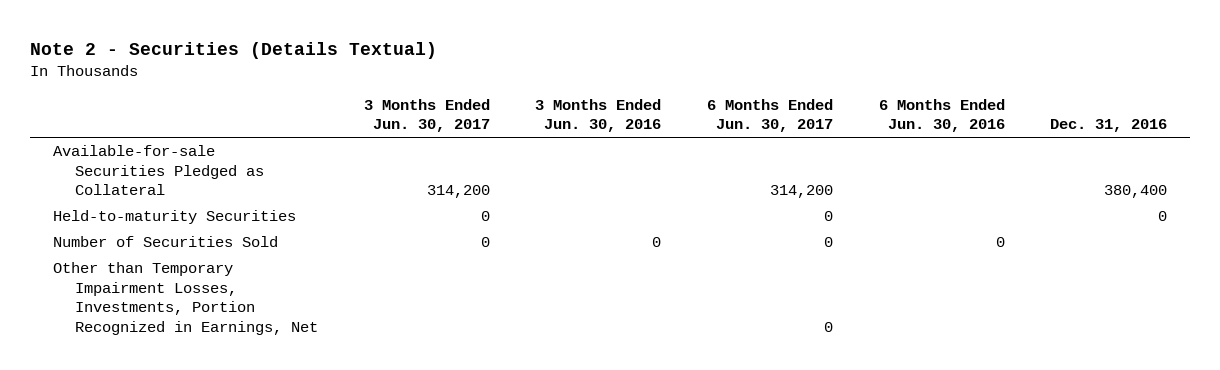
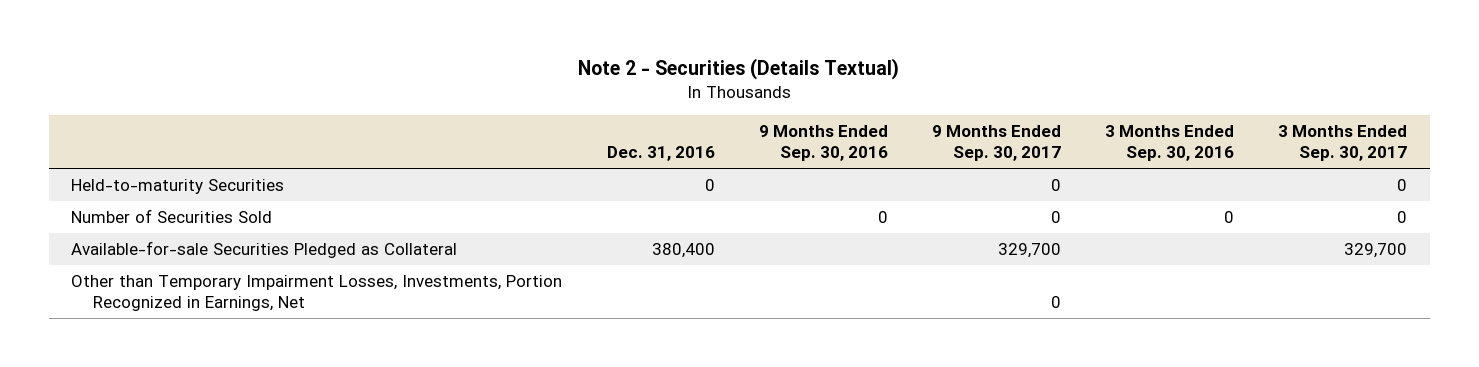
[363,98,490,133] 3 Months Ended Jun. 30, 2017 -> none
[535,98,662,133] 3 Months Ended Jun. 30, 2016 -> none
[706,98,833,133] 6 Months Ended Jun. 30, 2017 -> none
[878,98,1005,133] 6 Months Ended Jun. 30, 2016 -> none
none -> [758,125,888,162] 9 Months Ended Sep. 30, 2016
none -> [932,125,1062,162] 9 Months Ended Sep. 30, 2017
none -> [1105,125,1235,162] 3 Months Ended Sep. 30, 2016
none -> [1278,125,1408,162] 3 Months Ended Sep. 30, 2017
[53,145,265,196] Available-for-sale Securities Pledged as Collateral -> [71,241,458,259] Available-for-sale Securities Pledged as Collateral

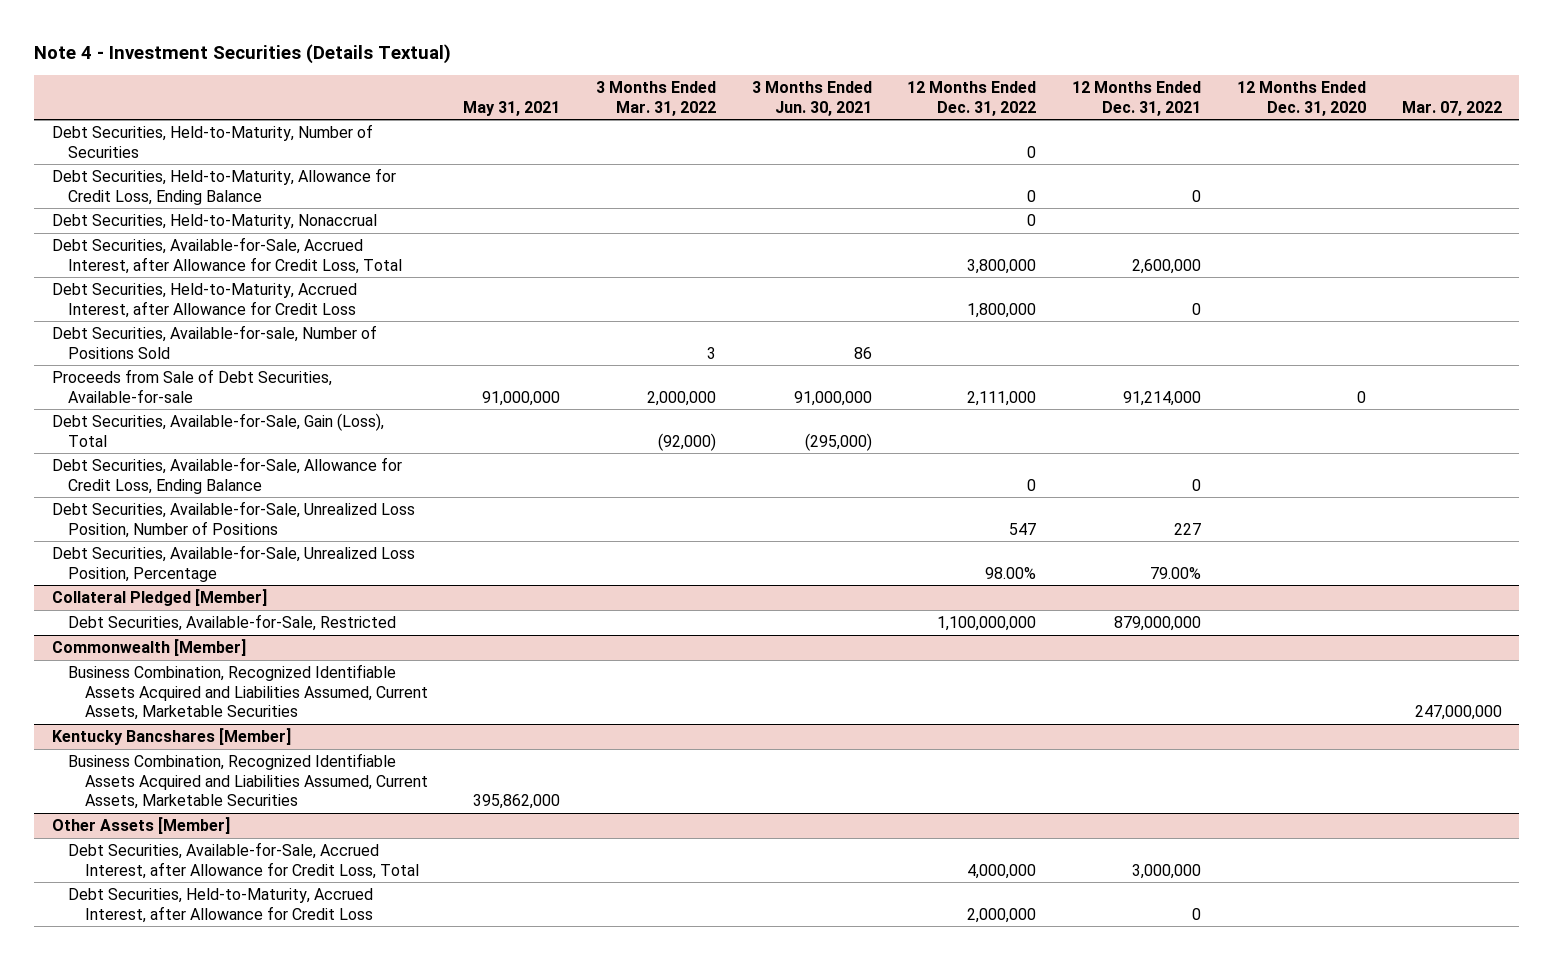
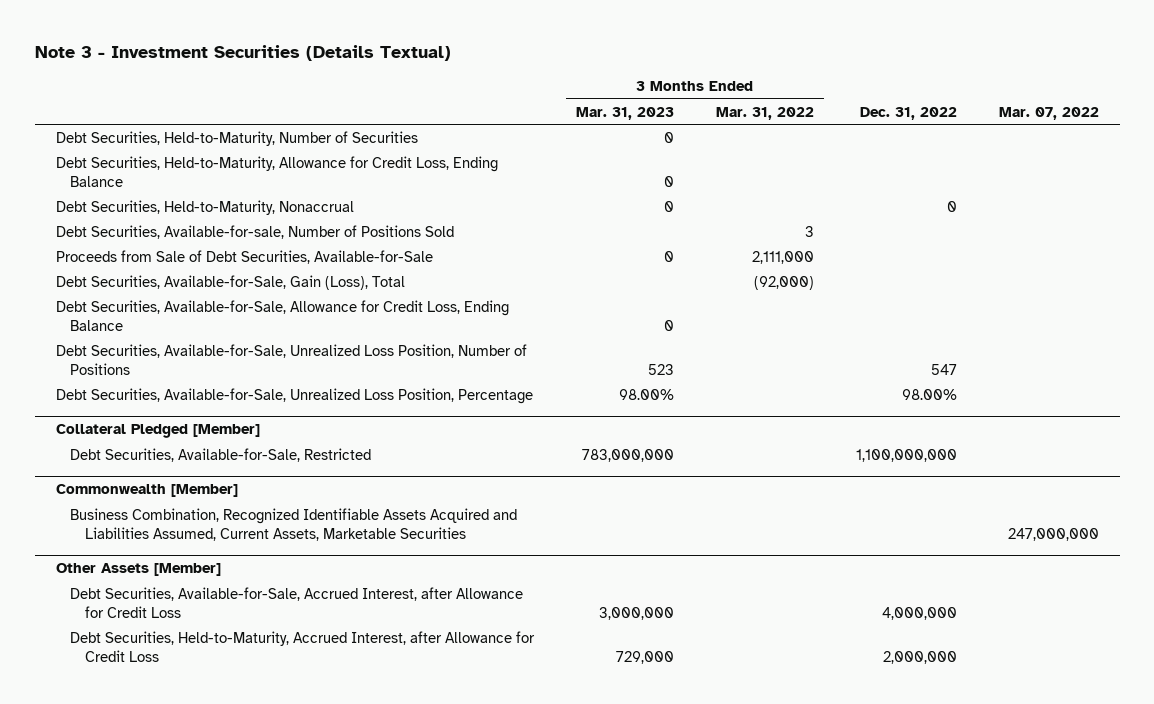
[33,43,451,64] Note 4 - Investment Securities (Details Textual) -> [34,45,451,62] Note 3 - Investment Securities (Details Textual)
[463,100,561,116] May 31, 2021 -> none
[751,80,872,116] 3 Months Ended Jun. 30, 2021 -> none
[907,80,1037,116] 12 Months Ended Dec. 31, 2022 -> none
[1072,80,1202,116] 12 Months Ended Dec. 31, 2021 -> none
[1236,80,1366,116] 12 Months Ended Dec. 31, 2020 -> none
none -> [576,106,675,120] Mar. 31, 2023
none -> [859,106,957,120] Dec. 31, 2022
[51,236,403,274] Debt Securities, Available-for-Sale, Accrued Interest, after Allowance for Credit Loss, Total -> none
[51,282,357,318] Debt Securities, Held-to-Maturity, Accrued Interest, after Allowance for Credit Loss -> none
[51,368,332,403] Proceeds from Sale of Debt Securities, Available-for-sale -> [55,249,433,264] Proceeds from Sale of Debt Securities, Available-for-Sale
[647,390,717,406] 2,000,000 -> [751,250,814,264] 2,111,000
[51,727,291,745] Kentucky Bancshares [Member] -> none
[68,752,428,810] Business Combination, Recognized Identifiable Assets Acquired and Liabilities Assumed, Current Assets, Marketable Securities -> none
[68,841,419,879] Debt Securities, Available-for-Sale, Accrued Interest, after Allowance for Credit Loss, Total -> [70,586,524,618] Debt Securities, Available-for-Sale, Accrued Interest, after Allowance for Credit Loss

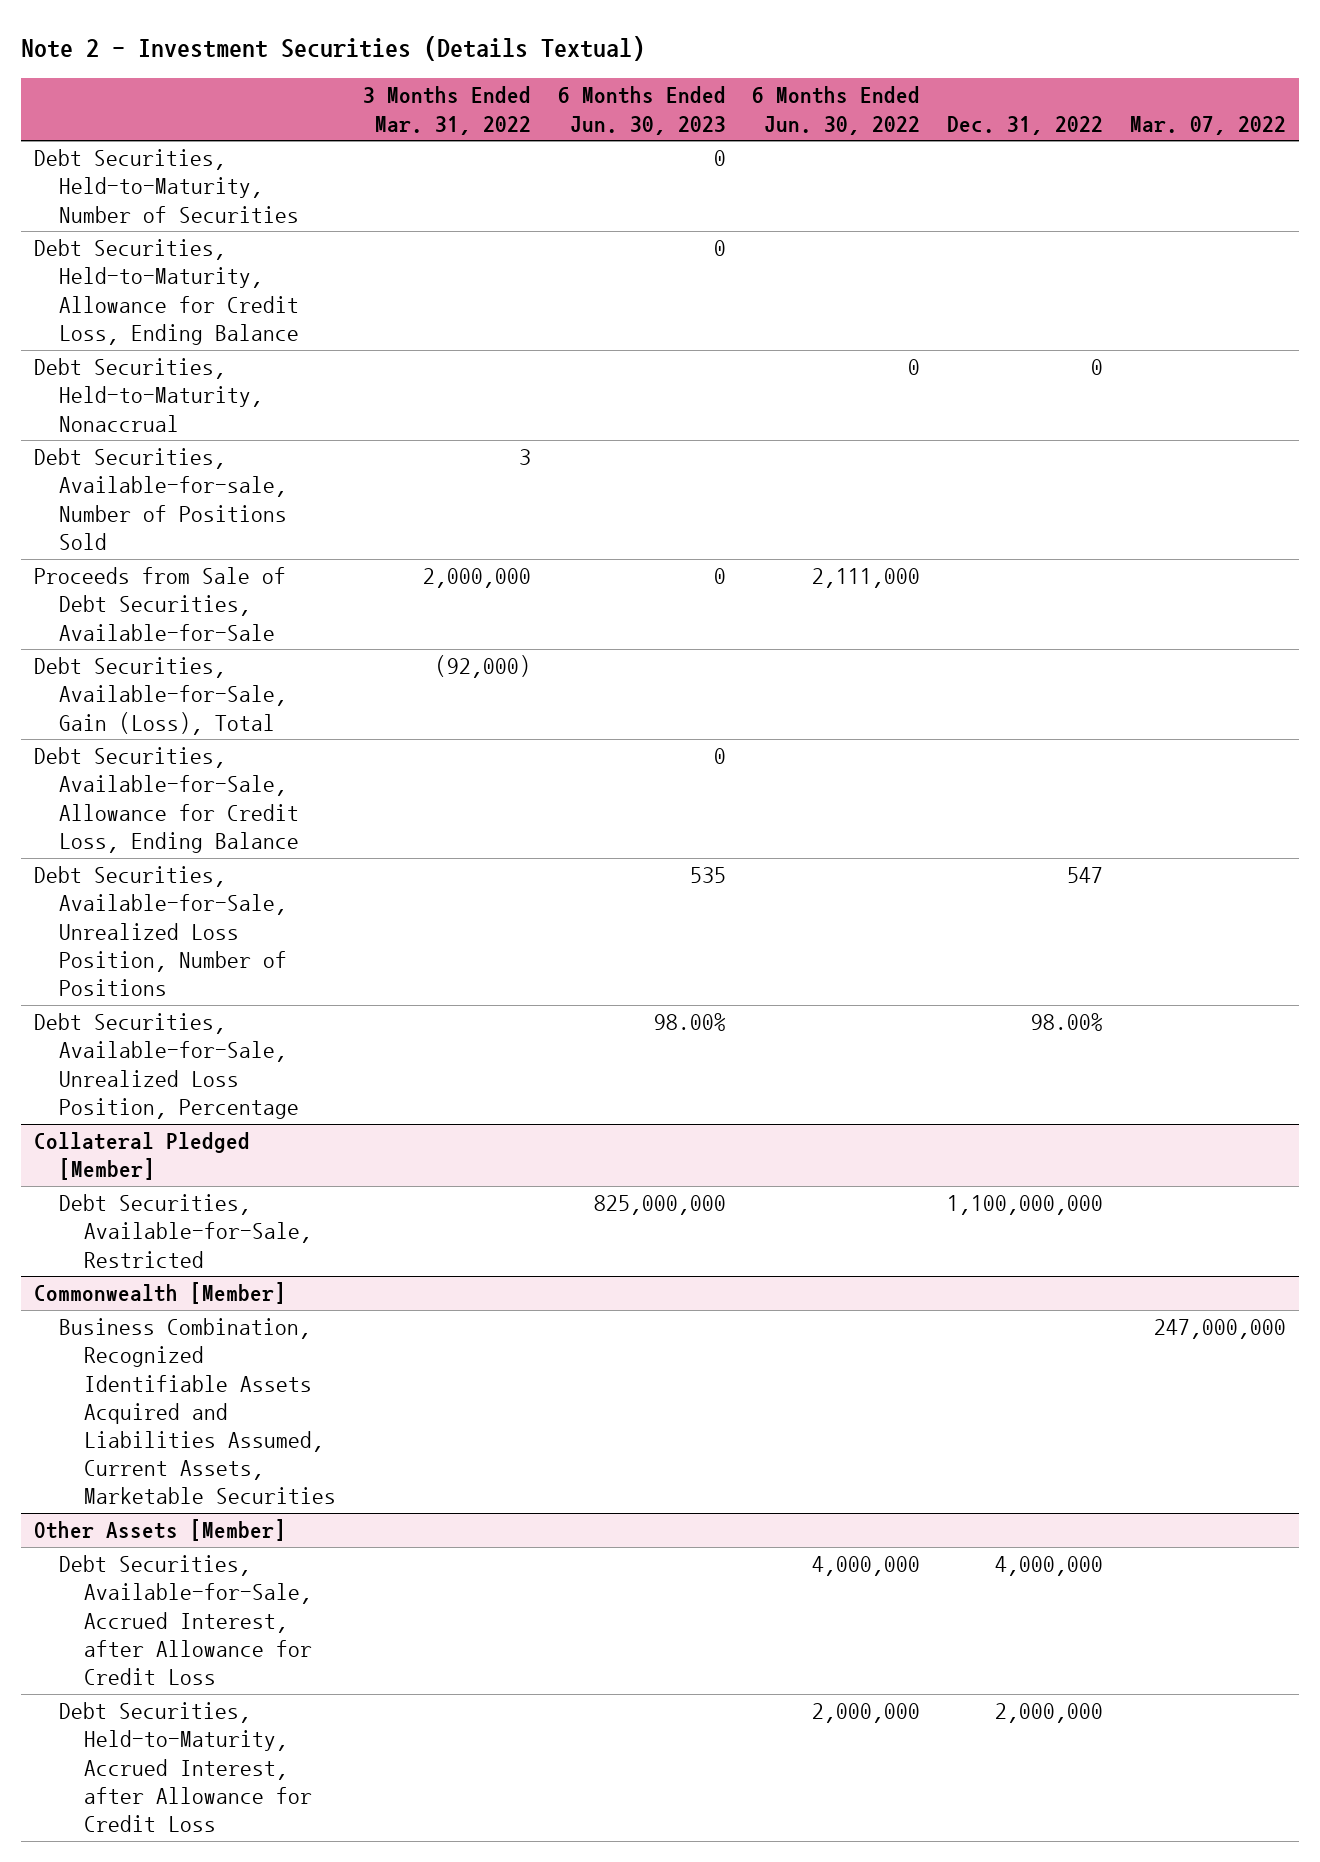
[34,45,451,62] Note 3 - Investment Securities (Details Textual) -> [21,35,646,61] Note 2 - Investment Securities (Details Textual)
[576,106,675,120] Mar. 31, 2023 -> none
none -> [557,86,726,135] 6 Months Ended Jun. 30, 2023
none -> [752,86,921,135] 6 Months Ended Jun. 30, 2022
[751,250,814,264] 2,111,000 -> [422,568,531,589] 2,000,000

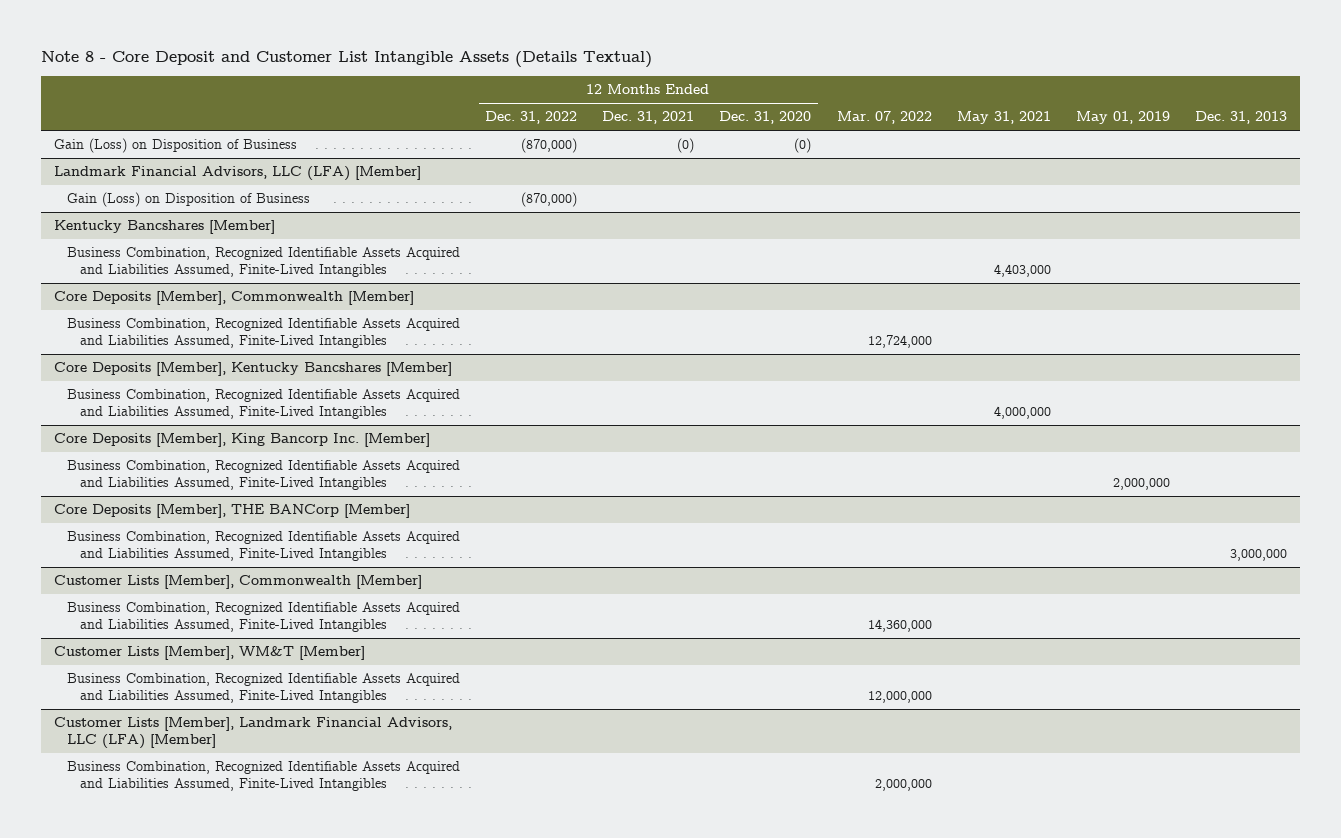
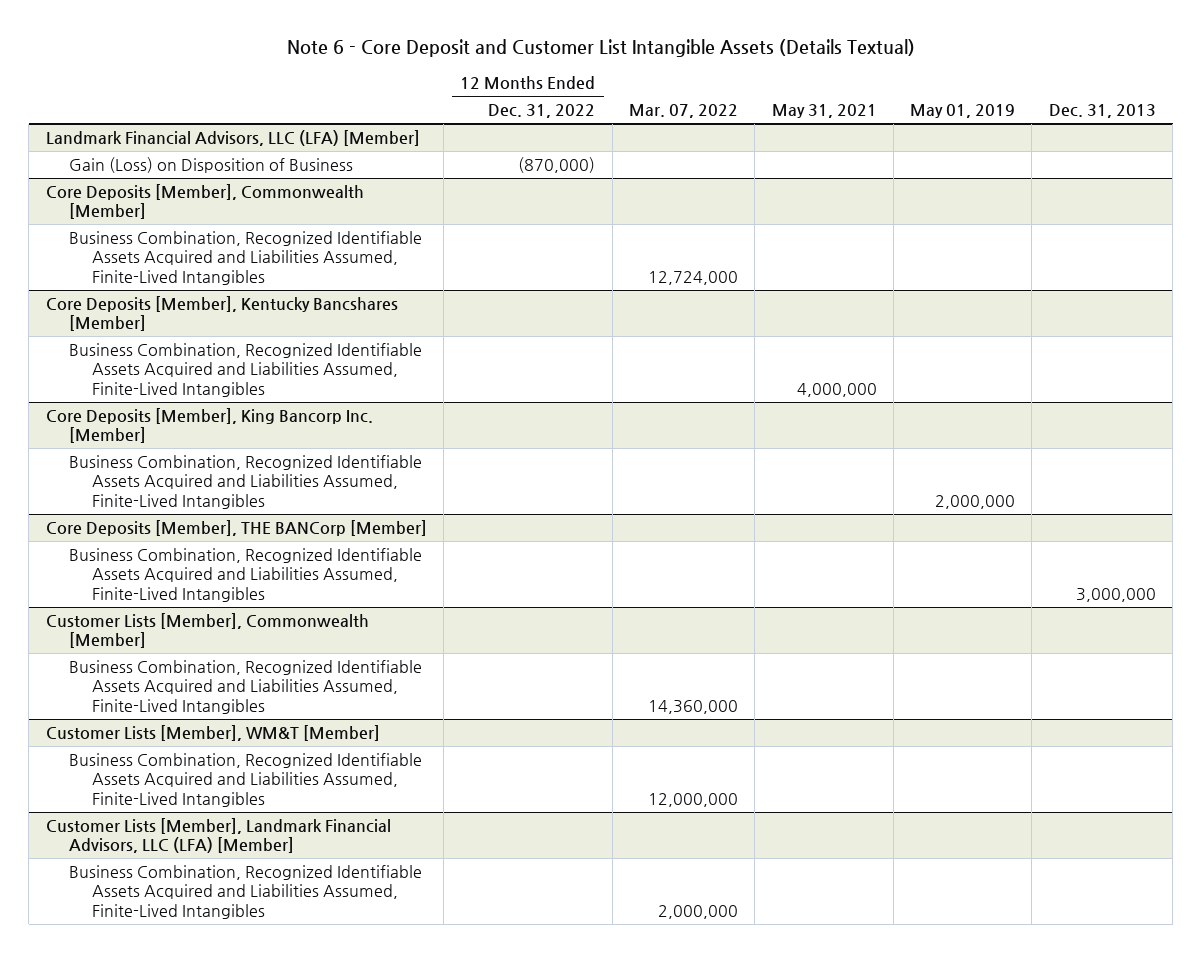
[40,51,652,69] Note 8 - Core Deposit and Customer List Intangible Assets (Details Textual) -> [286,39,915,58] Note 6 - Core Deposit and Customer List Intangible Assets (Details Textual)
[602,111,695,125] Dec. 31, 2021 -> none
[719,111,812,125] Dec. 31, 2020 -> none
[53,138,297,154] Gain (Loss) on Disposition of Business -> none
[53,220,275,235] Kentucky Bancshares [Member] -> none
[66,247,460,277] Business Combination, Recognized Identifiable Assets Acquired and Liabilities Assumed, Finite-Lived Intangibles -> none

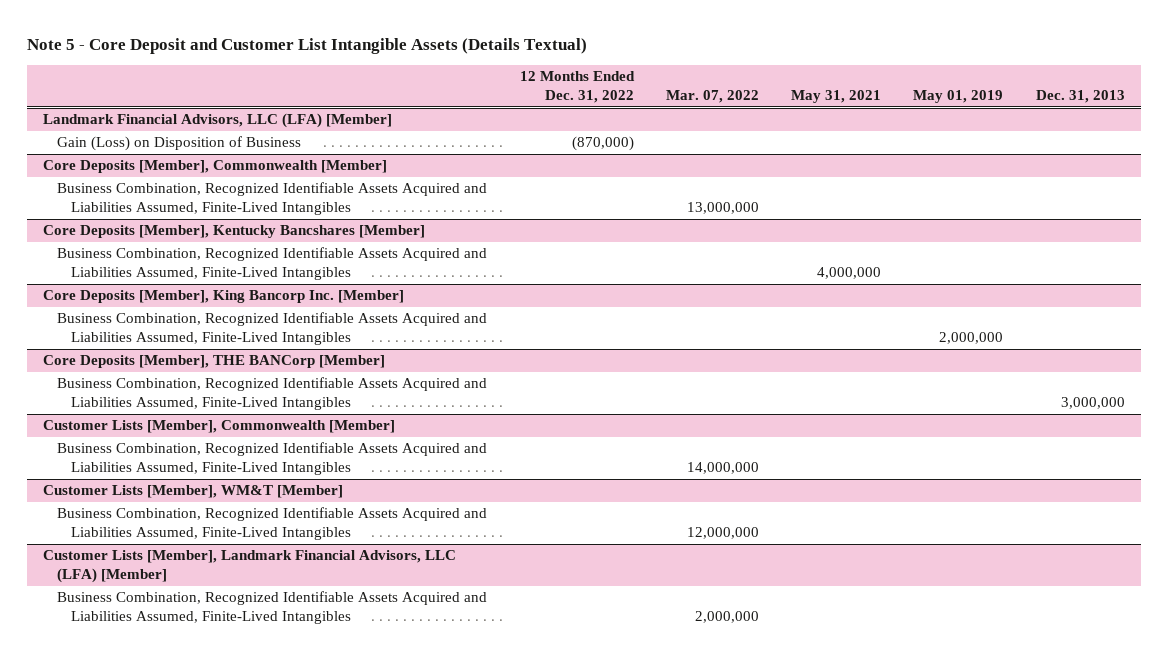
[286,39,915,58] Note 6 - Core Deposit and Customer List Intangible Assets (Details Textual) -> [27,38,588,55] Note 5 - Core Deposit and Customer List Intangible Assets (Details Textual)
[647,270,738,285] 12,724,000 -> [686,202,759,215] 13,000,000
[647,699,738,714] 14,360,000 -> [686,462,759,475] 14,000,000

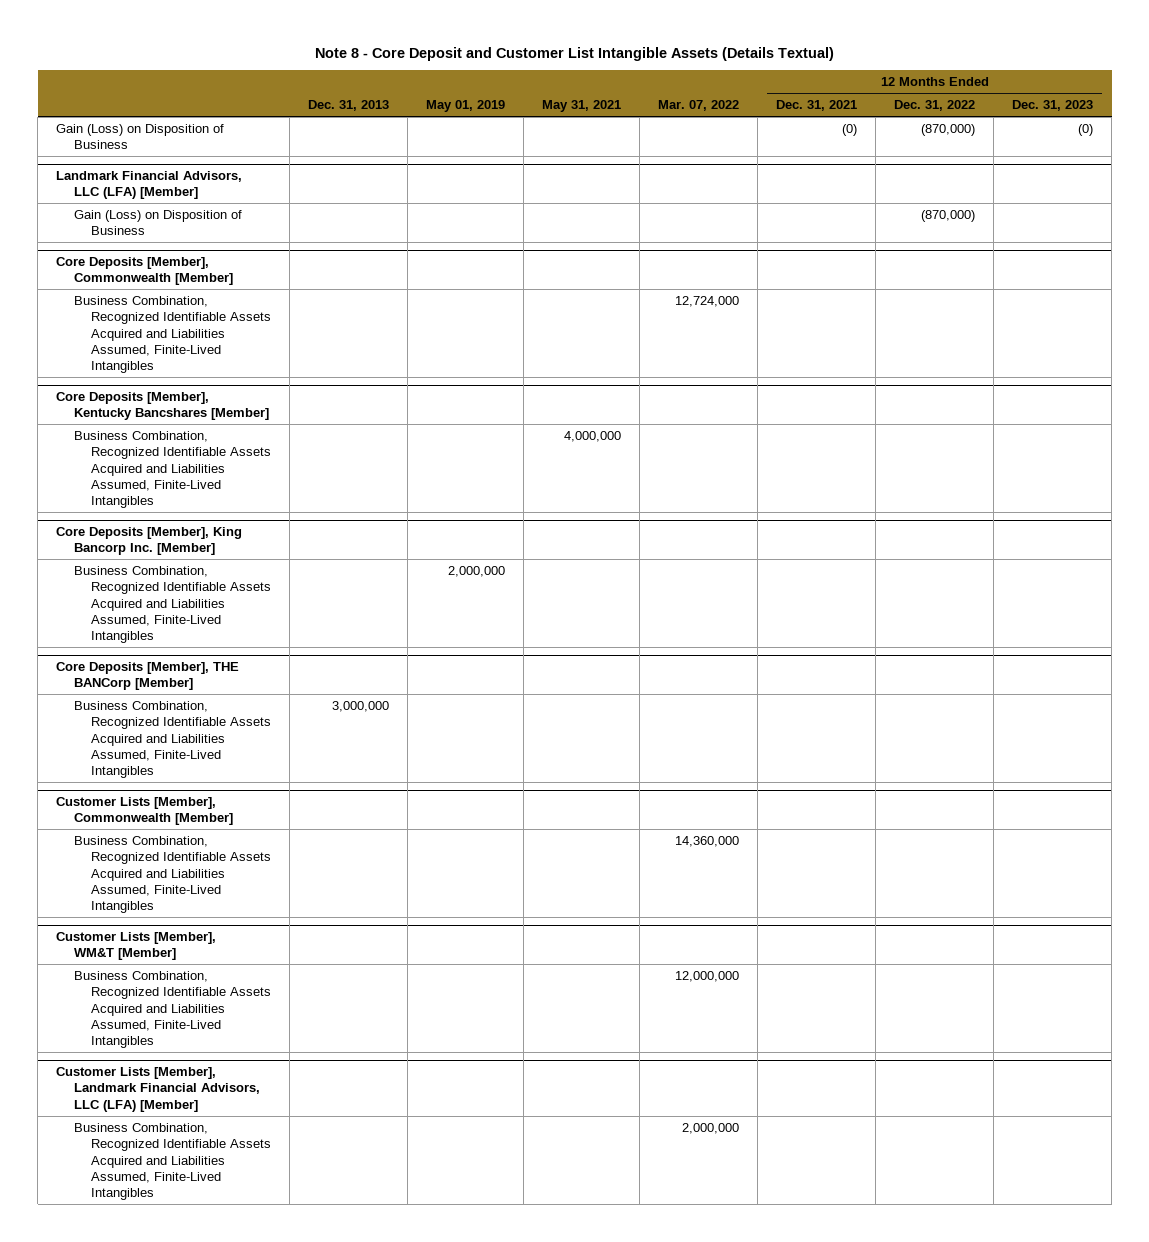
[27,38,588,55] Note 5 - Core Deposit and Customer List Intangible Assets (Details Textual) -> [314,46,834,61] Note 8 - Core Deposit and Customer List Intangible Assets (Details Textual)
none -> [775,100,857,112] Dec. 31, 2021
none -> [1012,100,1094,112] Dec. 31, 2023
none -> [56,123,225,150] Gain (Loss) on Disposition of Business
[686,202,759,215] 13,000,000 -> [674,295,739,307] 12,724,000
[686,462,759,475] 14,000,000 -> [674,835,739,847] 14,360,000

